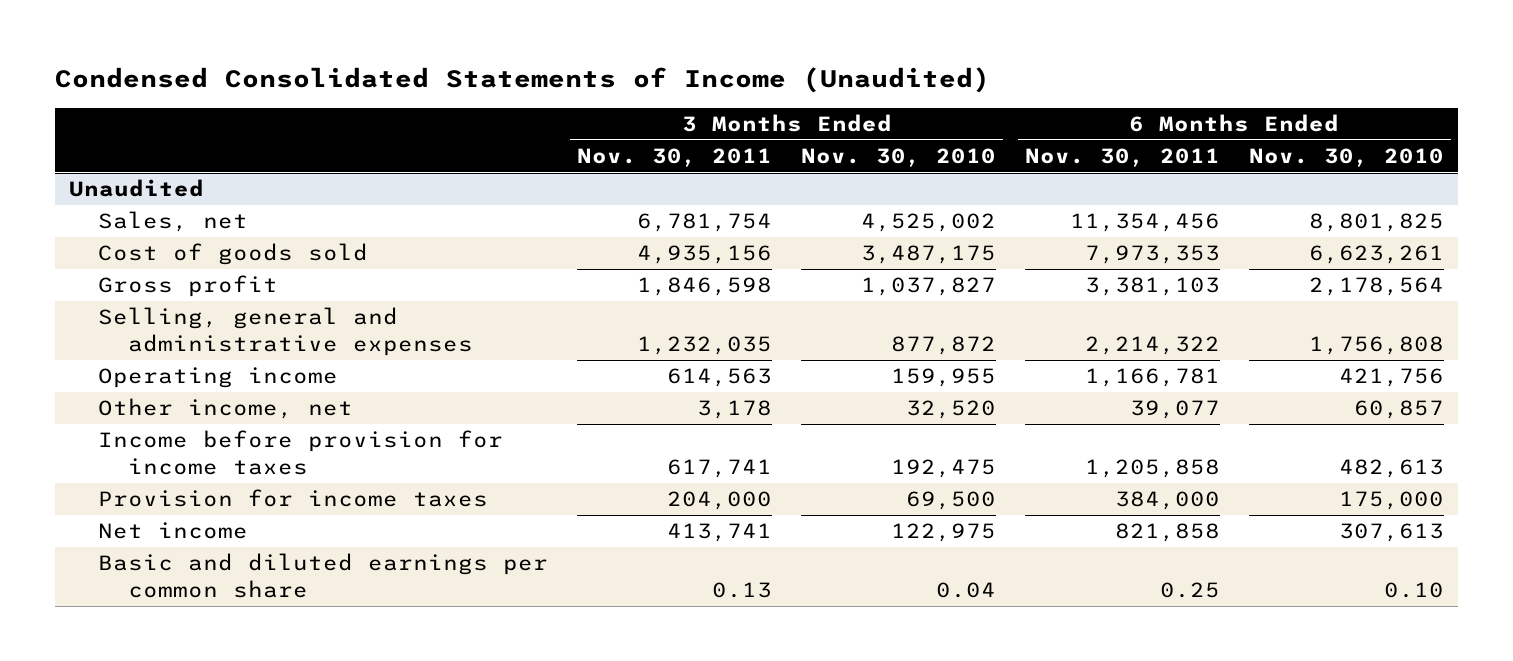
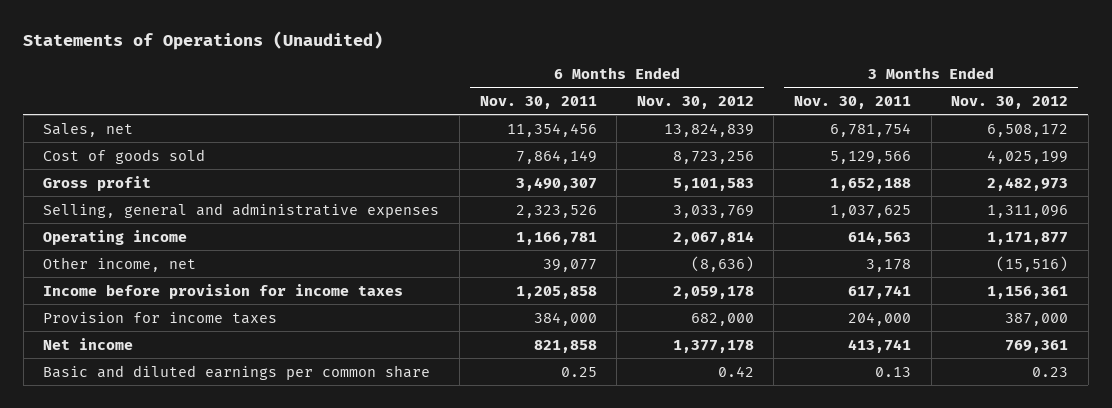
[54,66,990,93] Condensed Consolidated Statements of Income (Unaudited) -> [23,30,384,50] Statements of Operations (Unaudited)
[801,147,997,167] Nov. 30, 2010 -> none
[1248,147,1444,167] Nov. 30, 2010 -> none
none -> [636,95,754,109] Nov. 30, 2012
none -> [951,95,1069,109] Nov. 30, 2012
[69,179,205,198] Unaudited -> none
[637,245,773,265] 4,935,156 -> [830,150,912,164] 5,129,566
[1084,245,1220,265] 7,973,353 -> [515,149,597,164] 7,864,149
[637,277,773,297] 1,846,598 -> [830,177,912,191] 1,652,188
[1084,277,1220,297] 3,381,103 -> [515,176,597,191] 3,490,307
[637,336,773,356] 1,232,035 -> [830,204,912,218] 1,037,625
[1084,336,1220,356] 2,214,322 -> [515,204,597,218] 2,323,526

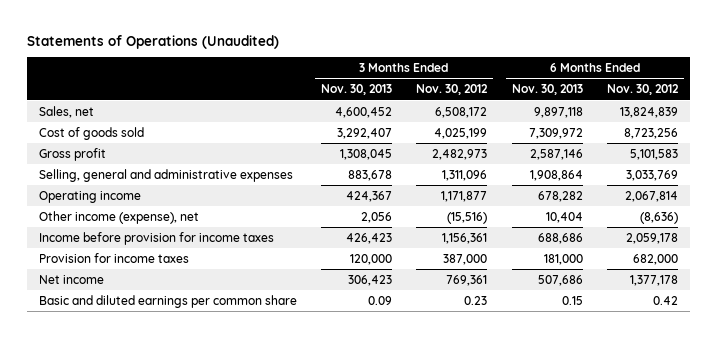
[479,95,597,109] Nov. 30, 2011 -> none
[794,95,912,109] Nov. 30, 2011 -> none
none -> [321,84,393,96] Nov. 30, 2013
none -> [511,84,583,96] Nov. 30, 2013
[43,256,197,272] Other income, net -> [39,210,200,224] Other income (expense), net

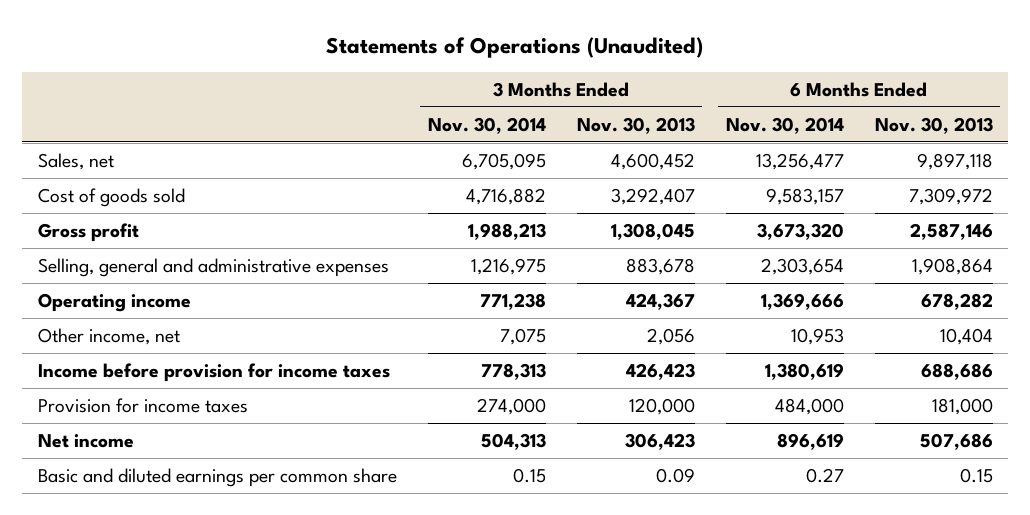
[416,84,489,96] Nov. 30, 2012 -> none
[606,84,679,96] Nov. 30, 2012 -> none
none -> [427,116,546,134] Nov. 30, 2014
none -> [725,116,844,134] Nov. 30, 2014
[39,210,200,224] Other income (expense), net -> [37,327,180,345] Other income, net

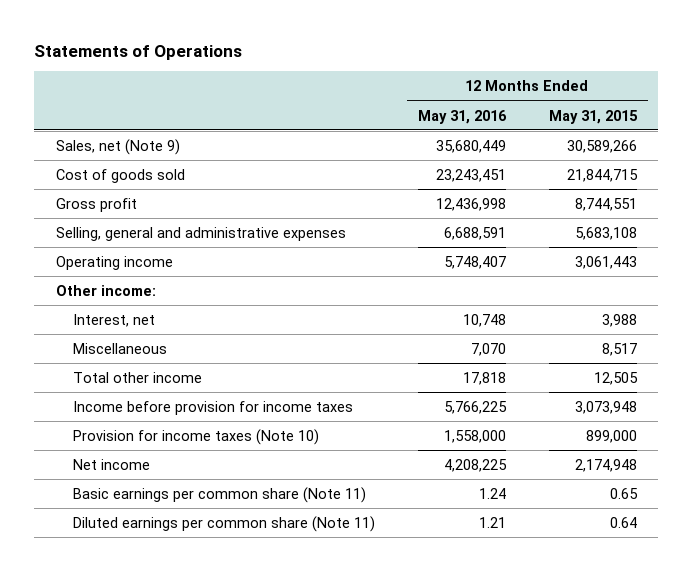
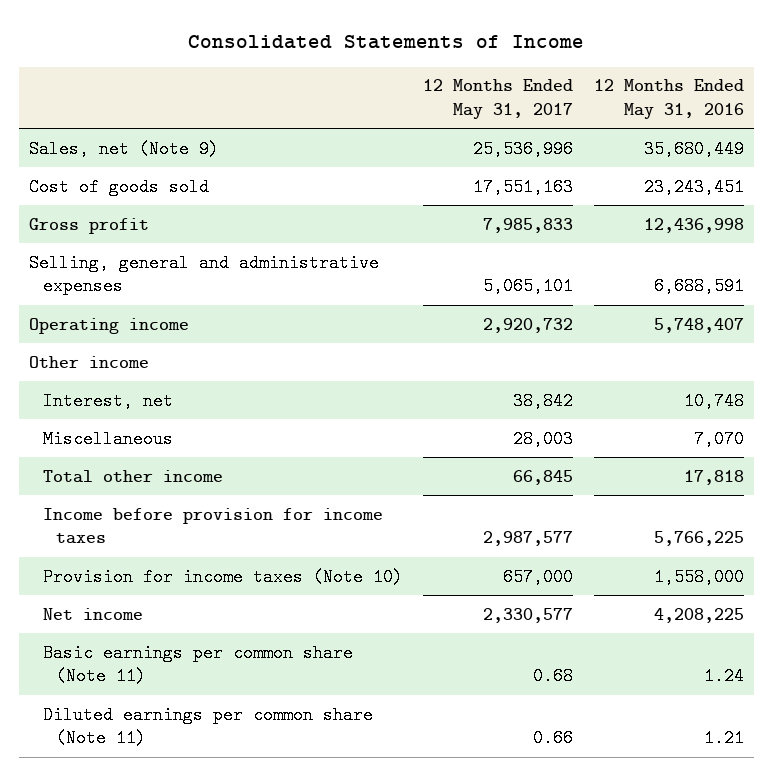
[34,44,243,60] Statements of Operations -> [188,34,585,49] Consolidated Statements of Income
[548,109,638,124] May 31, 2015 -> none
none -> [423,79,574,119] 12 Months Ended May 31, 2017
[55,284,156,296] Other income: -> [29,355,150,368] Other income

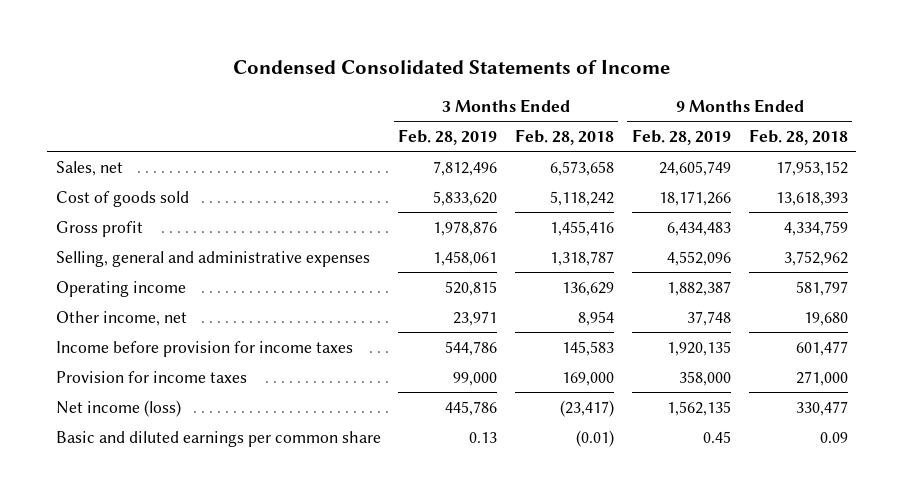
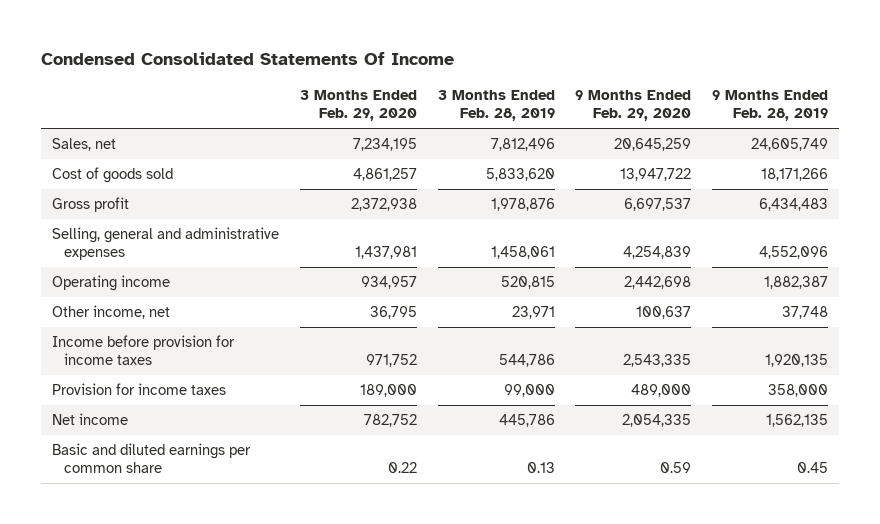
[232,60,670,75] Condensed Consolidated Statements of Income -> [41,51,455,65] Condensed Consolidated Statements Of Income
[515,129,615,146] Feb. 28, 2018 -> none
[748,129,848,146] Feb. 28, 2018 -> none
none -> [299,90,417,122] 3 Months Ended Feb. 29, 2020
none -> [575,90,692,122] 9 Months Ended Feb. 29, 2020
[55,399,181,417] Net income (loss) -> [51,413,128,426] Net income

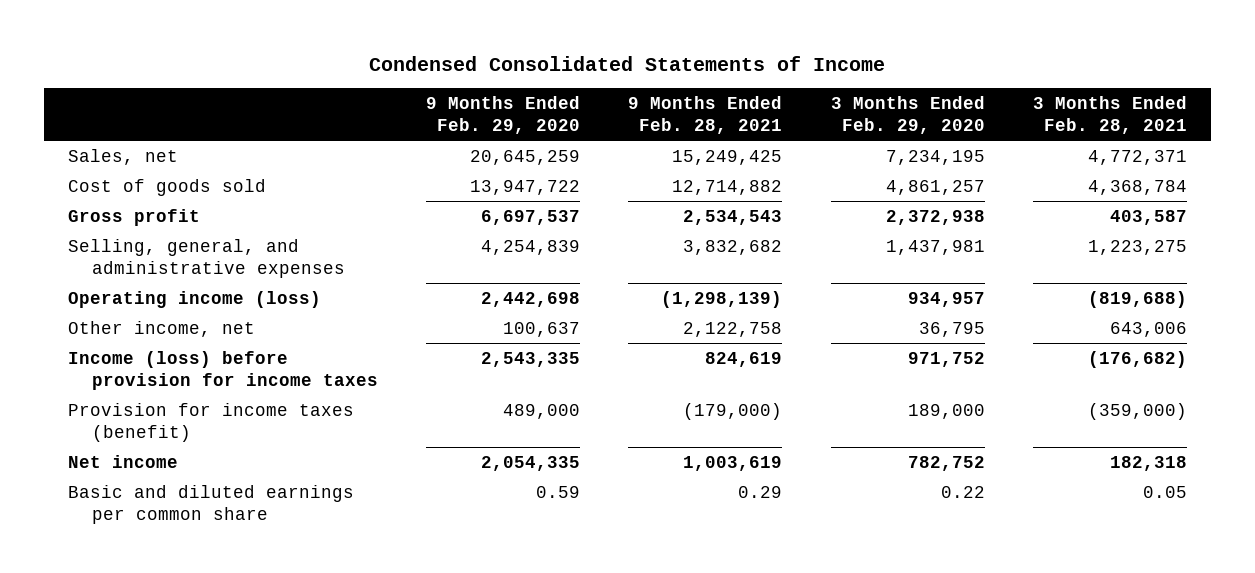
[41,51,455,65] Condensed Consolidated Statements Of Income -> [369,55,886,71] Condensed Consolidated Statements of Income
[437,90,555,122] 3 Months Ended Feb. 28, 2019 -> none
[712,90,829,122] 9 Months Ended Feb. 28, 2019 -> none
none -> [628,96,783,134] 9 Months Ended Feb. 28, 2021
none -> [1032,96,1187,134] 3 Months Ended Feb. 28, 2021
[51,227,279,261] Selling, general and administrative expenses -> [68,238,346,278] Selling, general, and administrative expenses
[51,275,170,292] Operating income -> [68,290,322,308] Operating income (loss)
[51,335,235,366] Income before provision for income taxes -> [68,350,379,390] Income (loss) before provision for income taxes
[51,383,226,396] Provision for income taxes -> [68,402,355,442] Provision for income taxes (benefit)

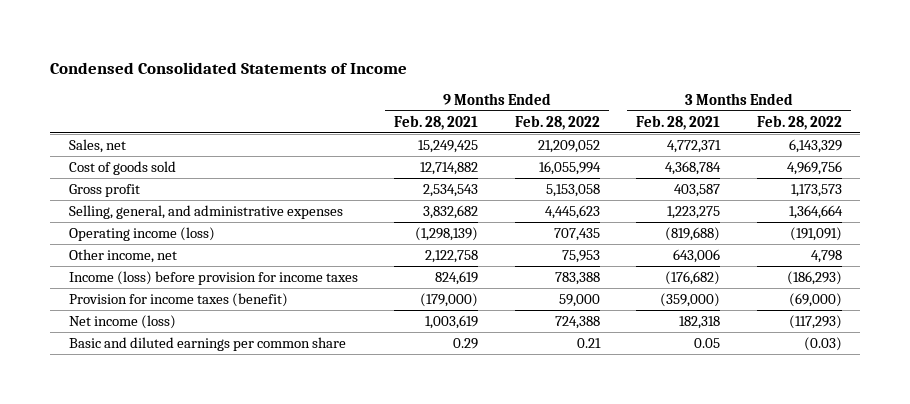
[426,96,581,134] 9 Months Ended Feb. 29, 2020 -> none
[830,96,985,134] 3 Months Ended Feb. 29, 2020 -> none
none -> [514,114,600,130] Feb. 28, 2022
none -> [756,114,842,130] Feb. 28, 2022
[68,454,179,468] Net income -> [68,315,176,330] Net income (loss)

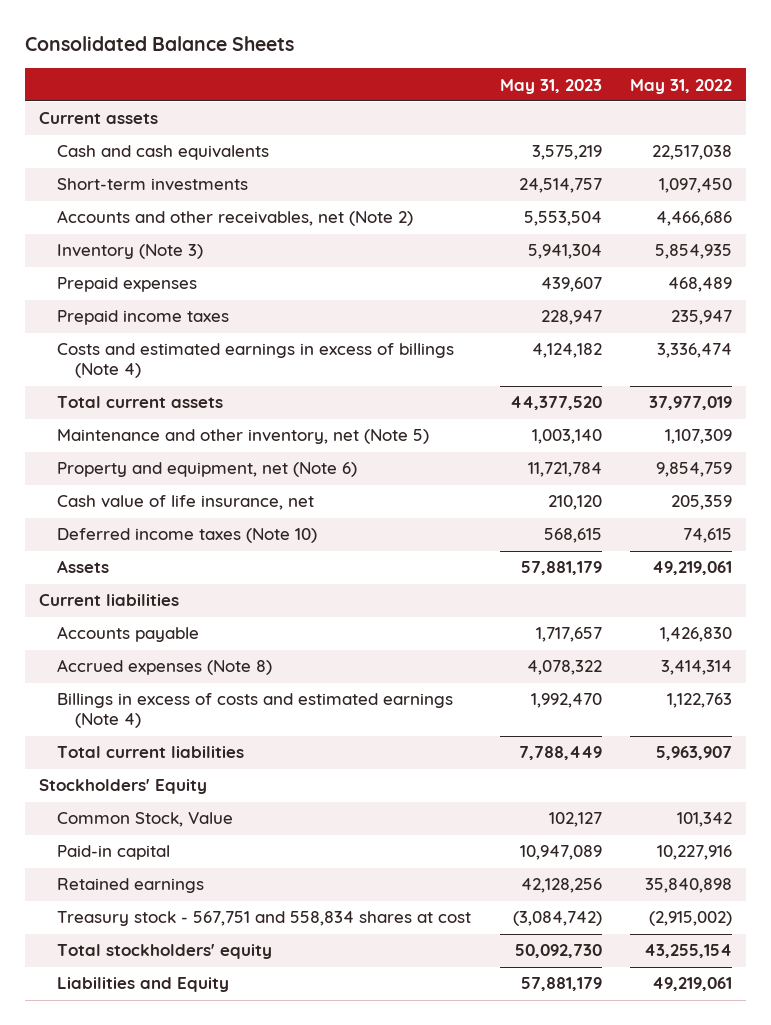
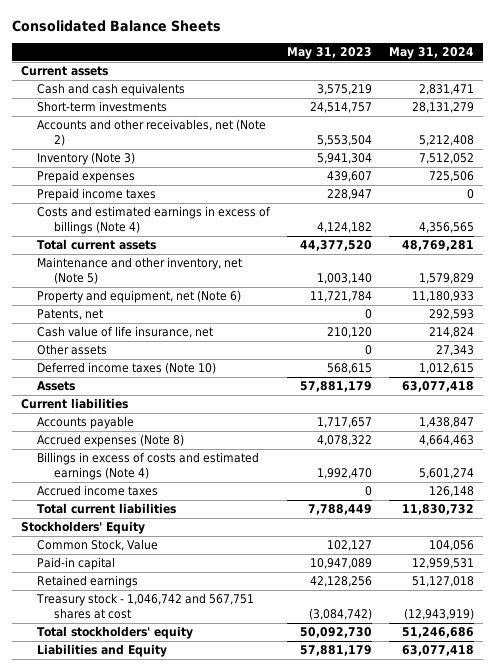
[630,78,733,94] May 31, 2022 -> none
none -> [389,47,475,60] May 31, 2024
none -> [37,309,104,321] Patents, net
none -> [37,344,108,356] Other assets
none -> [37,485,159,497] Accrued income taxes
[57,911,472,927] Treasury stock - 567,751 and 558,834 shares at cost -> [36,593,255,620] Treasury stock - 1,046,742 and 567,751 shares at cost

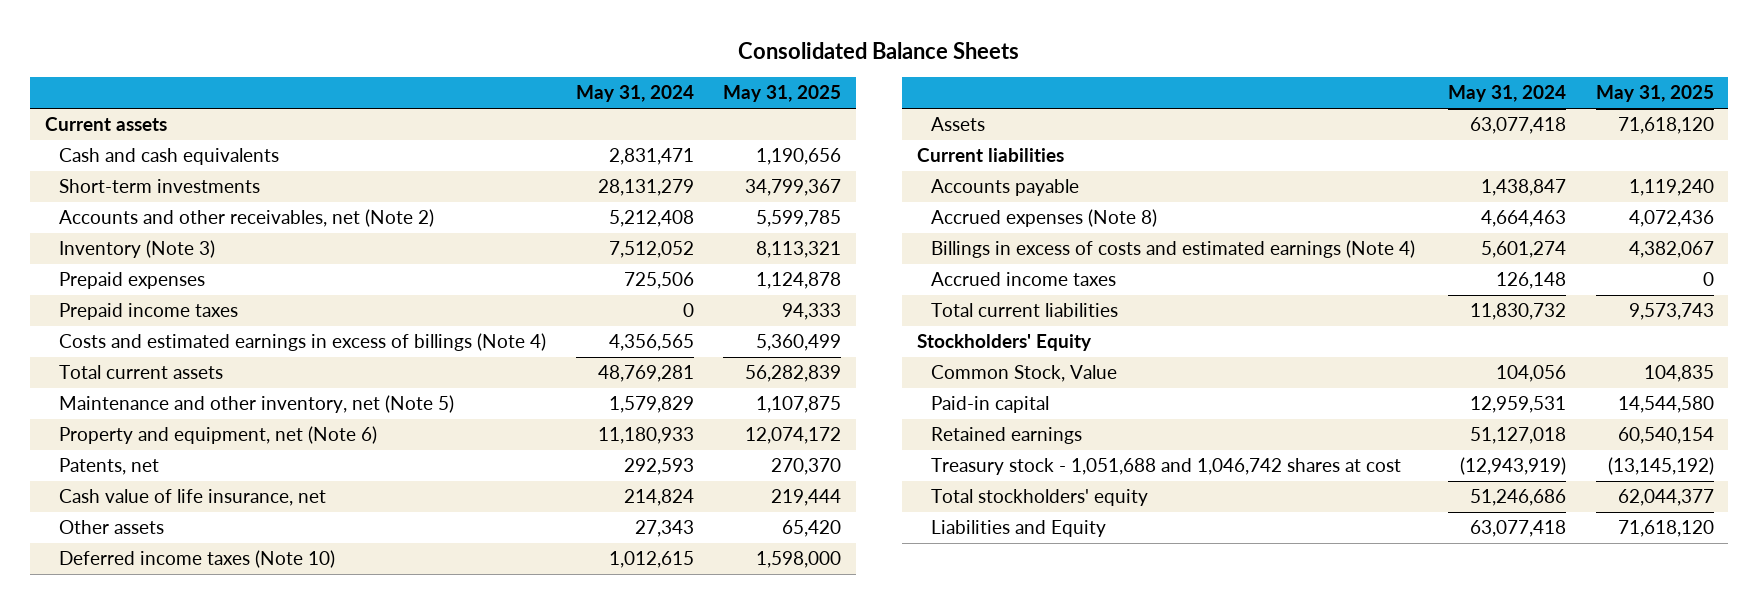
[287,47,373,60] May 31, 2023 -> none
none -> [723,85,842,103] May 31, 2025
[36,593,255,620] Treasury stock - 1,046,742 and 567,751 shares at cost -> [931,458,1402,476] Treasury stock - 1,051,688 and 1,046,742 shares at cost

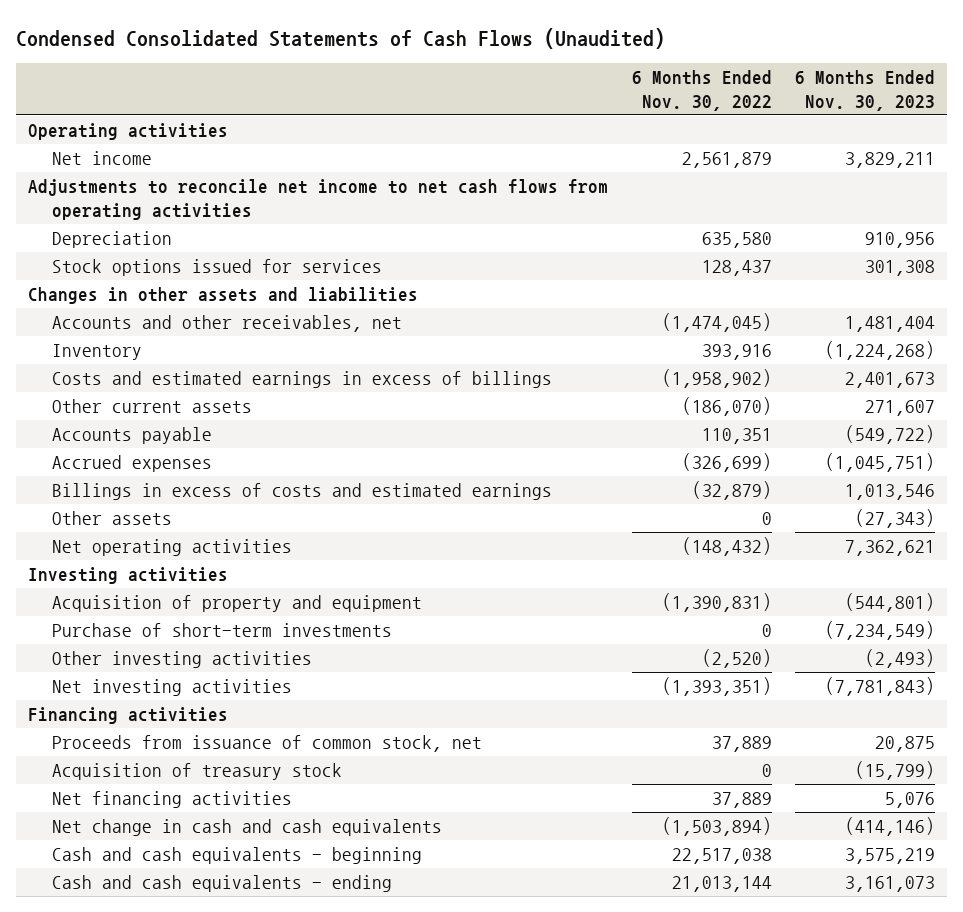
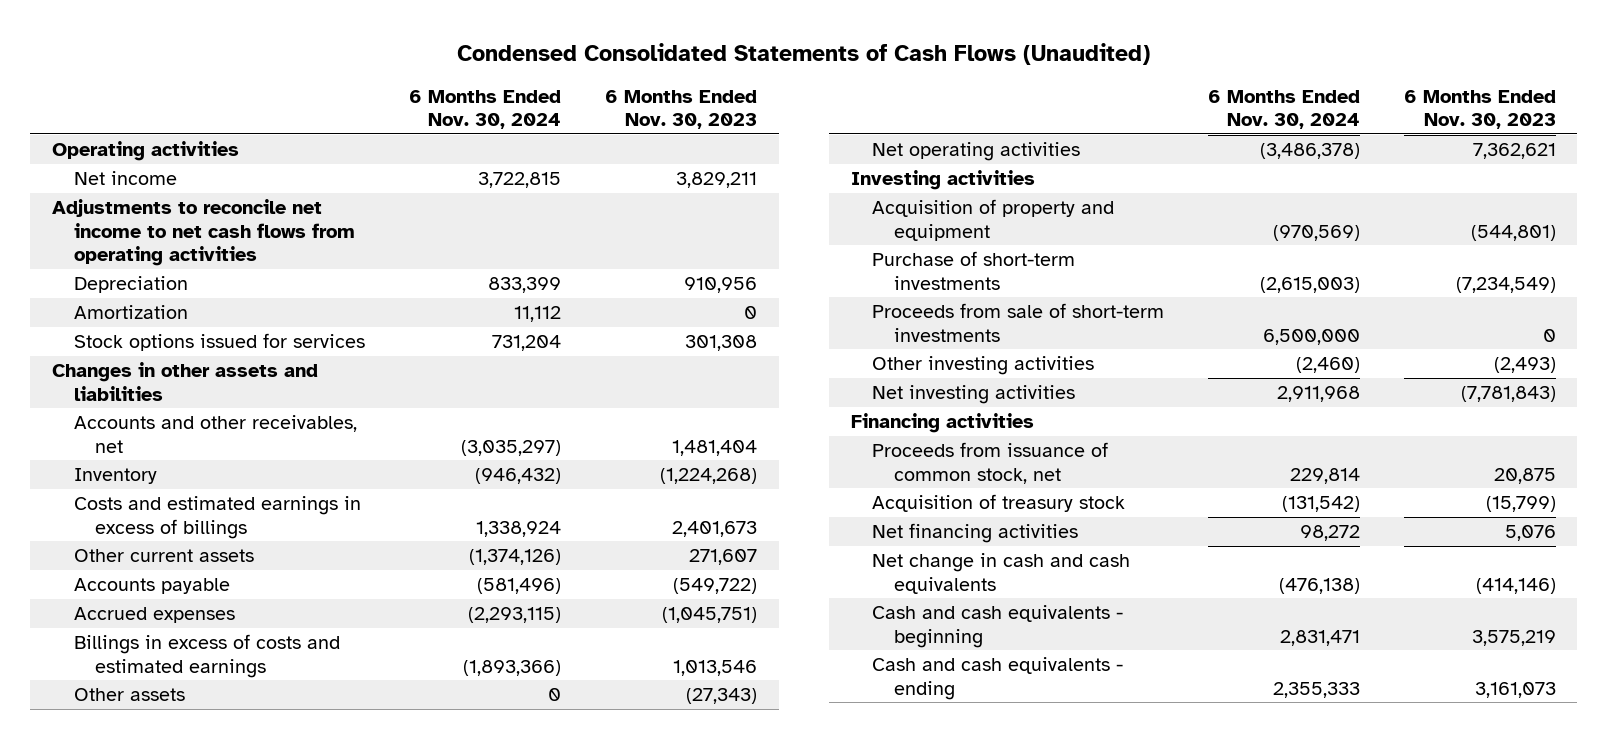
[631,70,772,111] 6 Months Ended Nov. 30, 2022 -> none
none -> [409,89,562,130] 6 Months Ended Nov. 30, 2024
none -> [73,305,188,320] Amortization
none -> [872,303,1165,342] Proceeds from sale of short-term investments

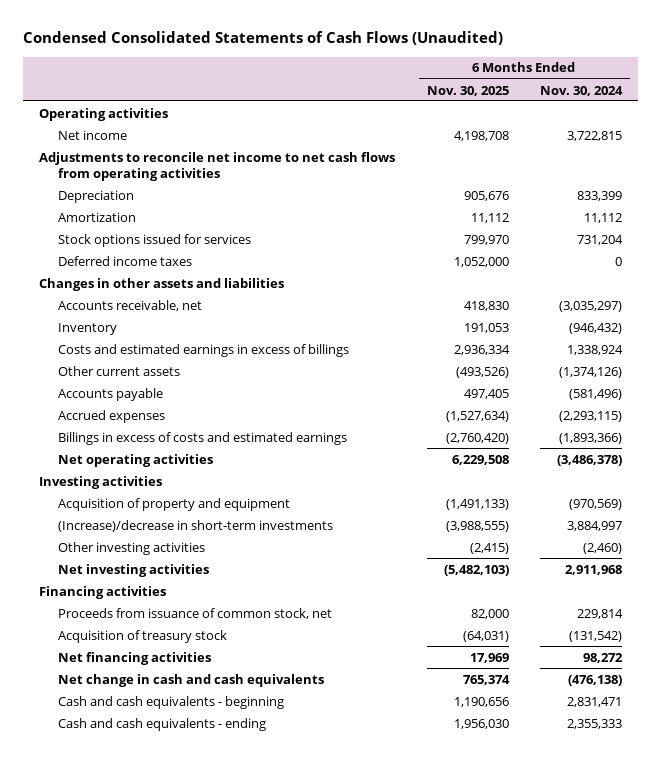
[604,89,757,130] 6 Months Ended Nov. 30, 2023 -> none
none -> [426,85,509,96] Nov. 30, 2025
none -> [57,255,192,266] Deferred income taxes
[73,415,357,453] Accounts and other receivables, net -> [57,299,202,311] Accounts receivable, net
[73,688,185,702] Other assets -> none
[872,251,1076,290] Purchase of short-term investments -> none
[872,303,1165,342] Proceeds from sale of short-term investments -> none
none -> [57,519,333,532] (Increase)/decrease in short-term investments

